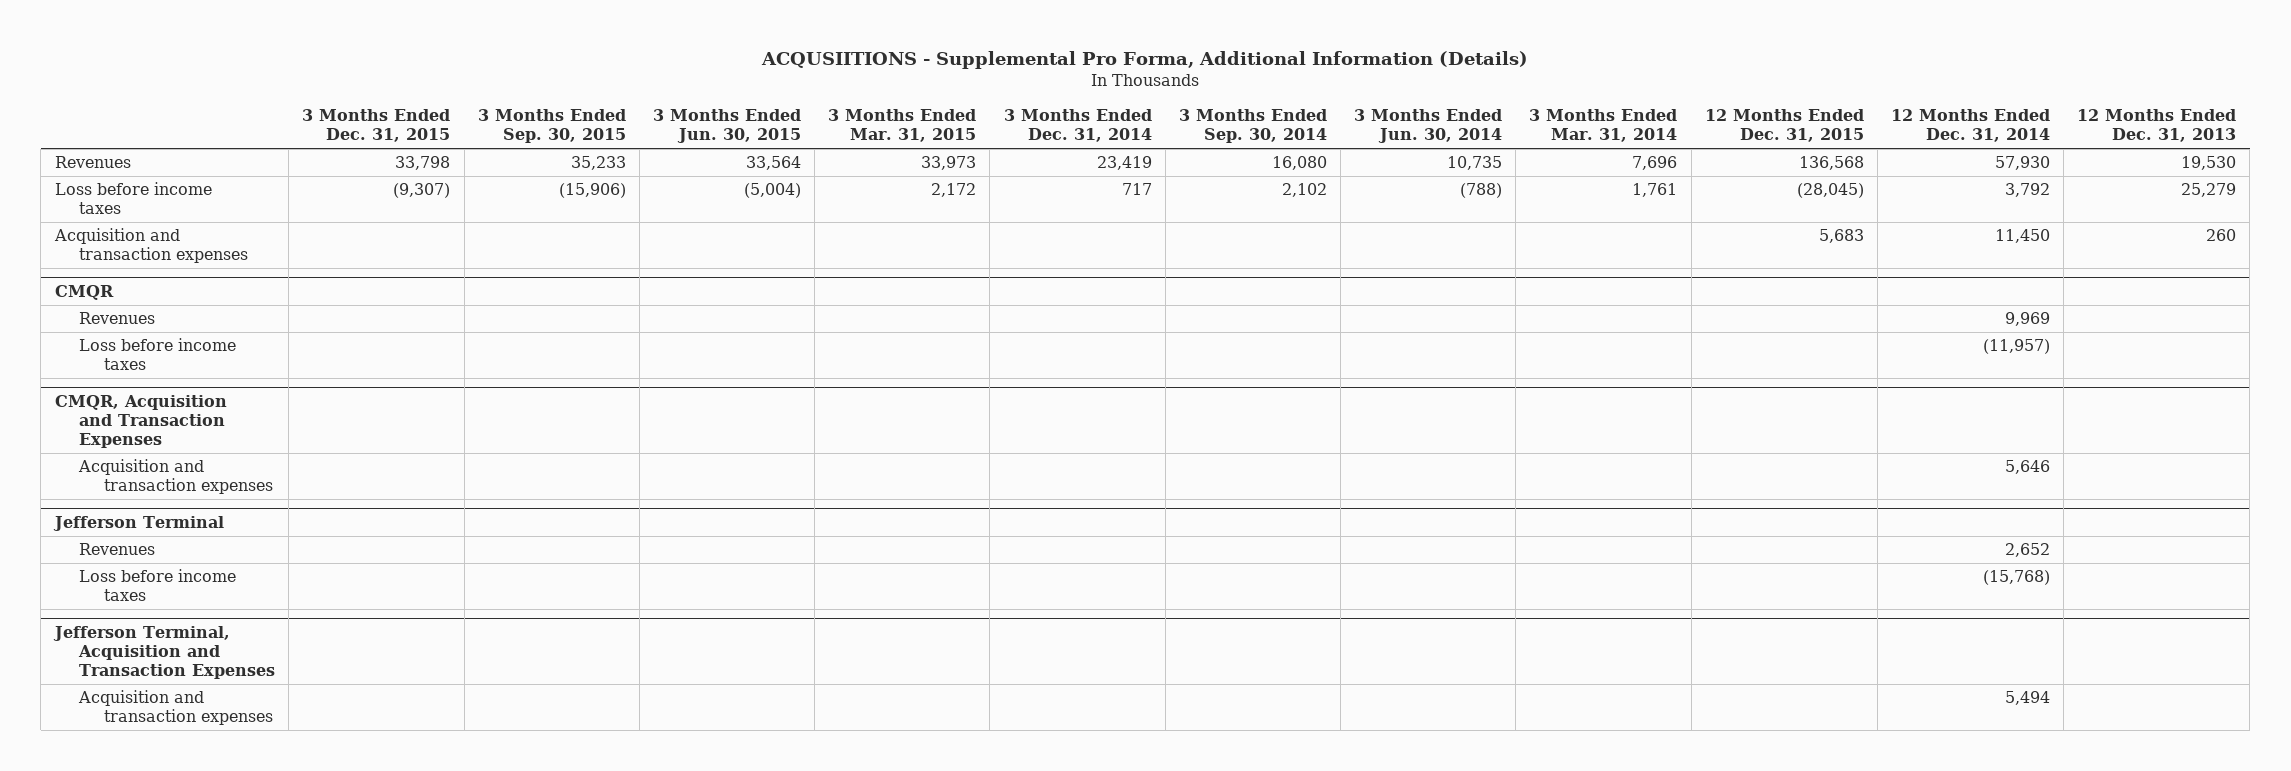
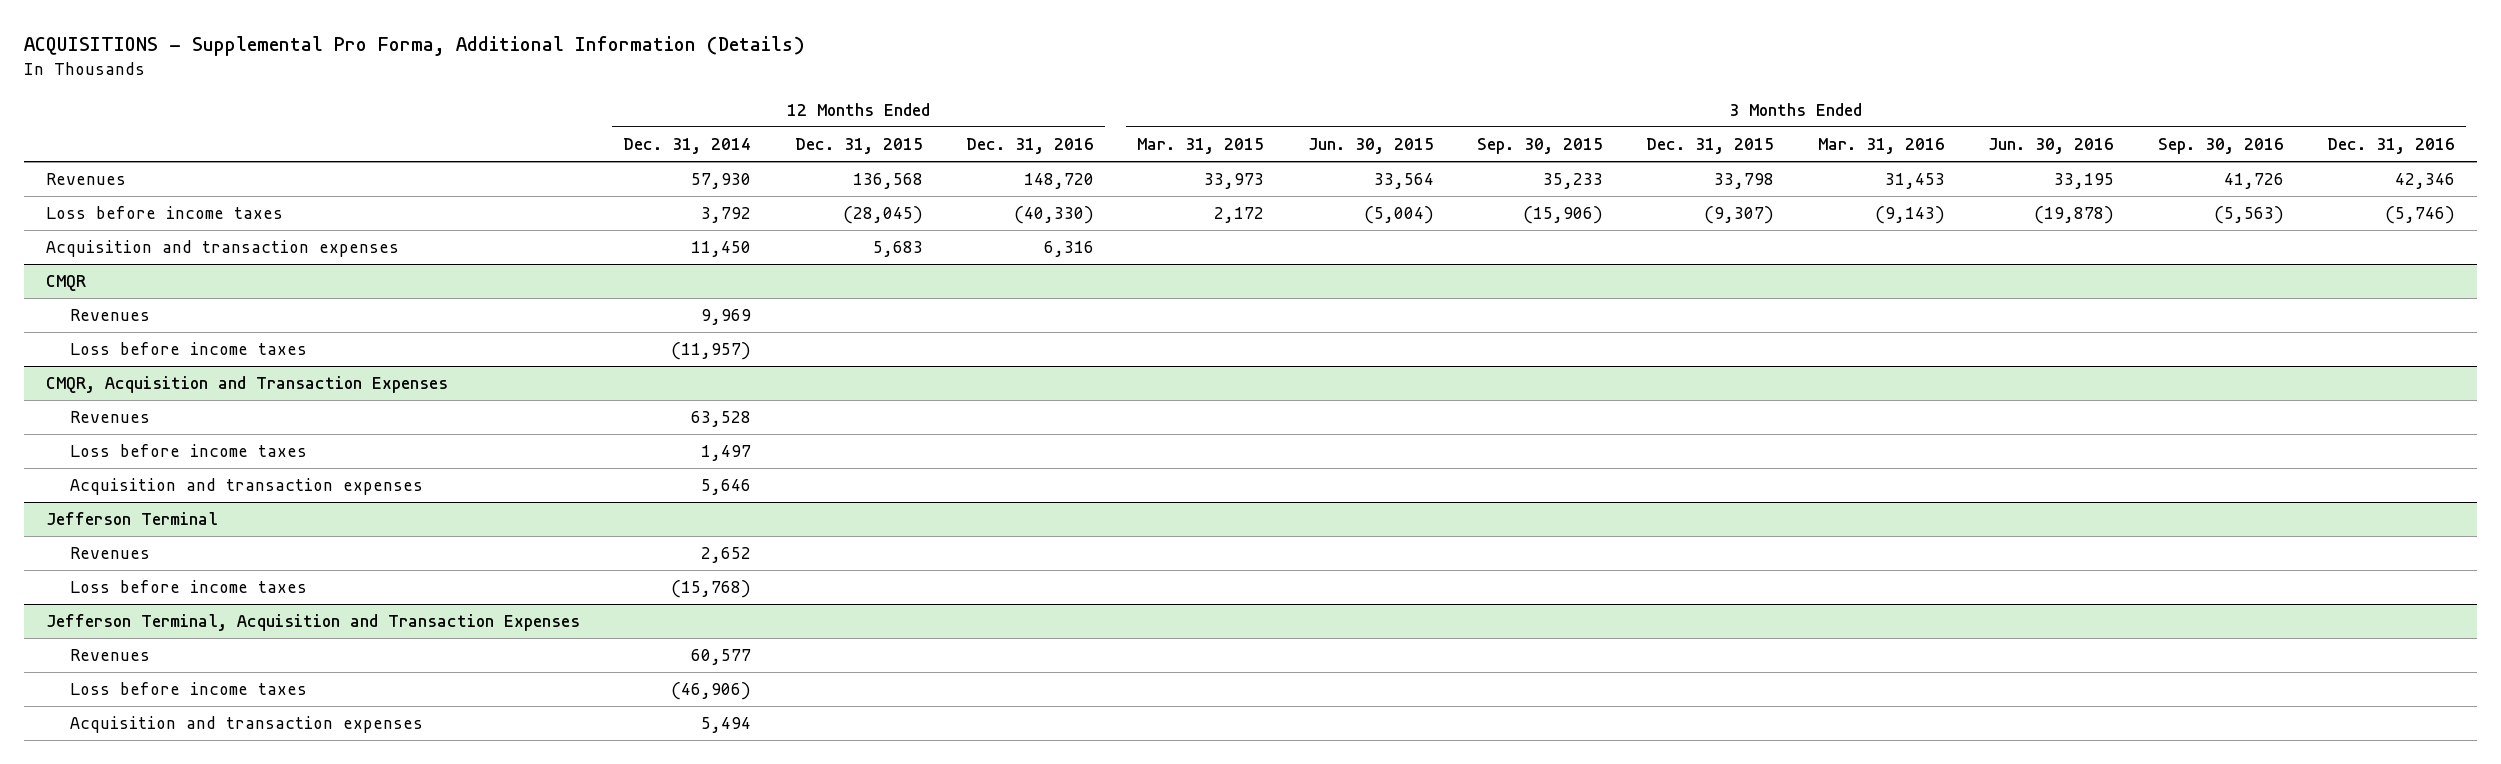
[761,51,1529,70] ACQUSIITIONS - Supplemental Pro Forma, Additional Information (Details) -> [24,36,806,57] ACQUISITIONS - Supplemental Pro Forma, Additional Information (Details)
[1003,109,1152,143] 3 Months Ended Dec. 31, 2014 -> none
[1178,109,1327,144] 3 Months Ended Sep. 30, 2014 -> none
[1354,109,1503,144] 3 Months Ended Jun. 30, 2014 -> none
[1529,109,1678,143] 3 Months Ended Mar. 31, 2014 -> none
[2077,109,2237,143] 12 Months Ended Dec. 31, 2013 -> none
none -> [965,138,1094,155] Dec. 31, 2016
none -> [1817,138,1945,155] Mar. 31, 2016
none -> [1988,138,2115,155] Jun. 30, 2016
none -> [2157,138,2284,155] Sep. 30, 2016
none -> [2326,138,2455,155] Dec. 31, 2016
none -> [70,411,151,424] Revenues
none -> [70,444,308,458] Loss before income taxes
none -> [70,649,151,662] Revenues
none -> [70,682,308,696] Loss before income taxes

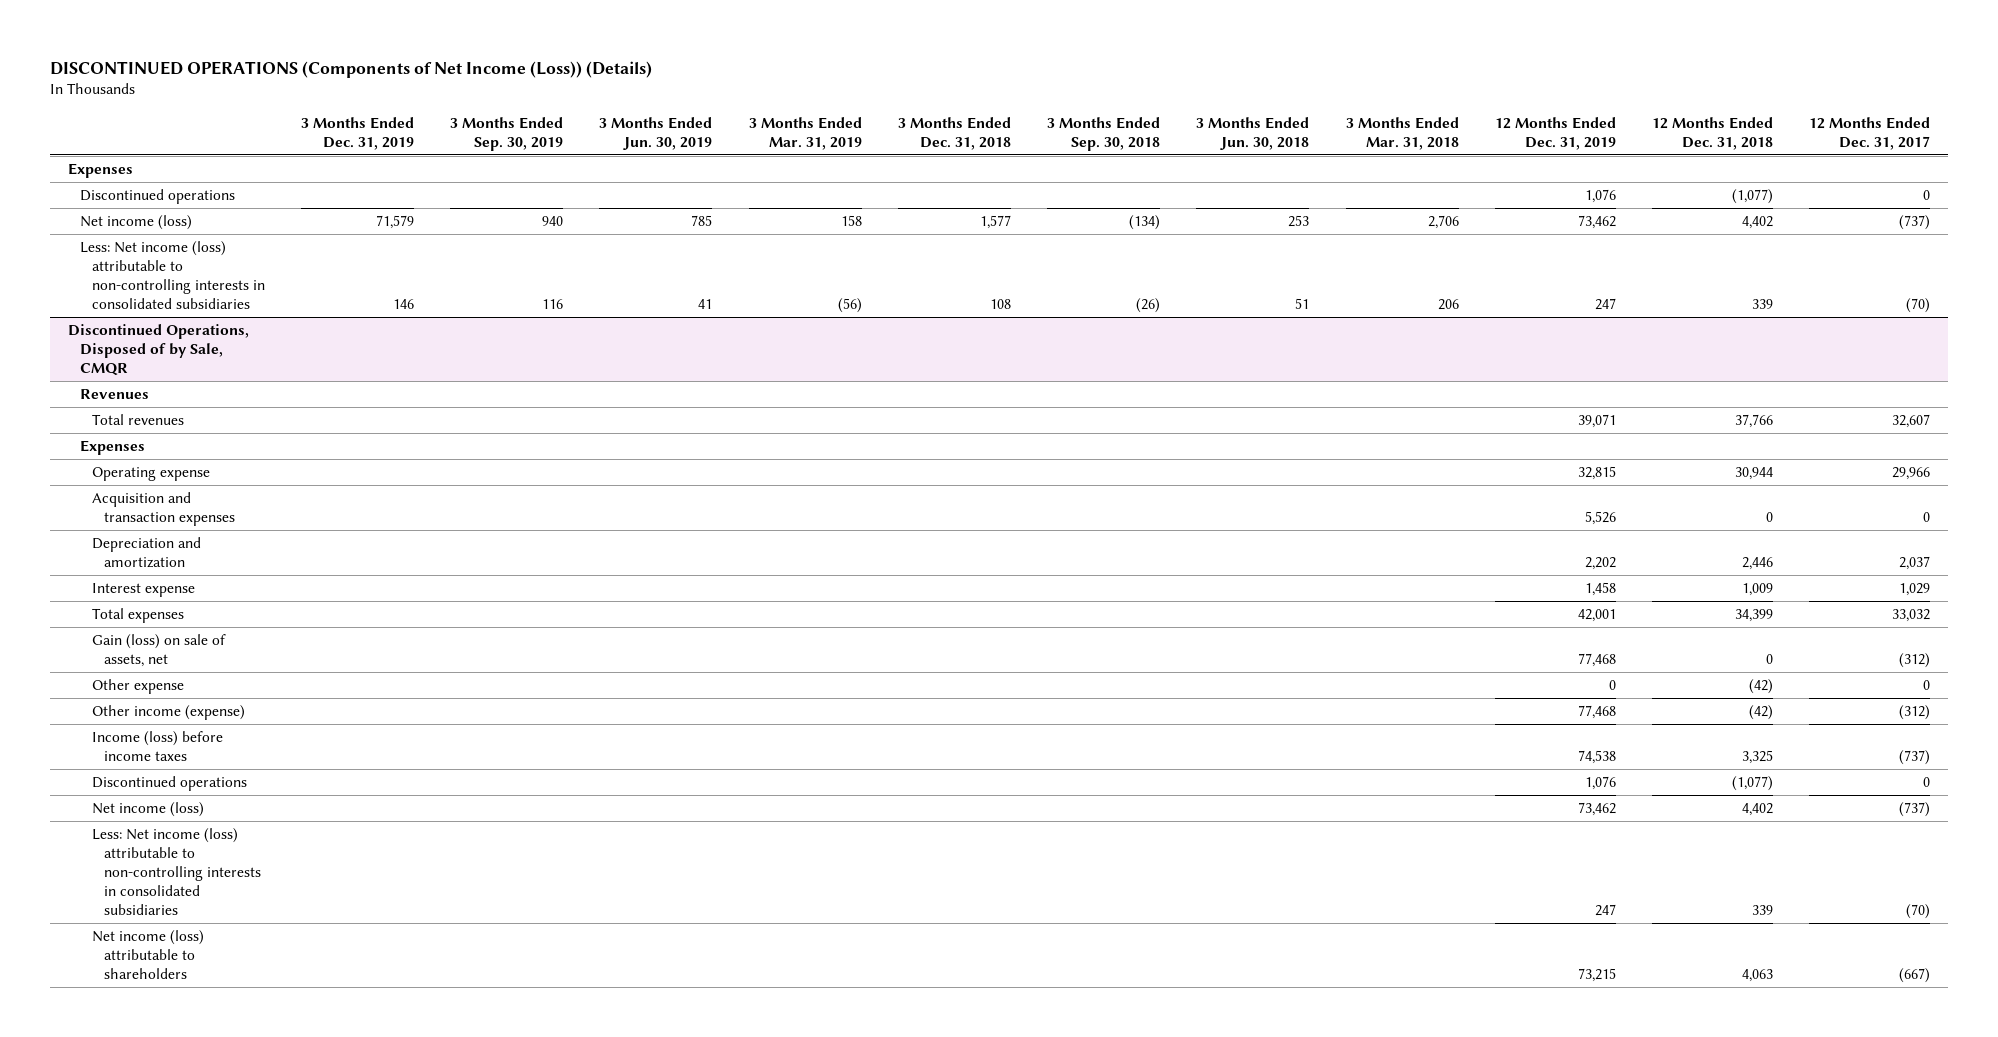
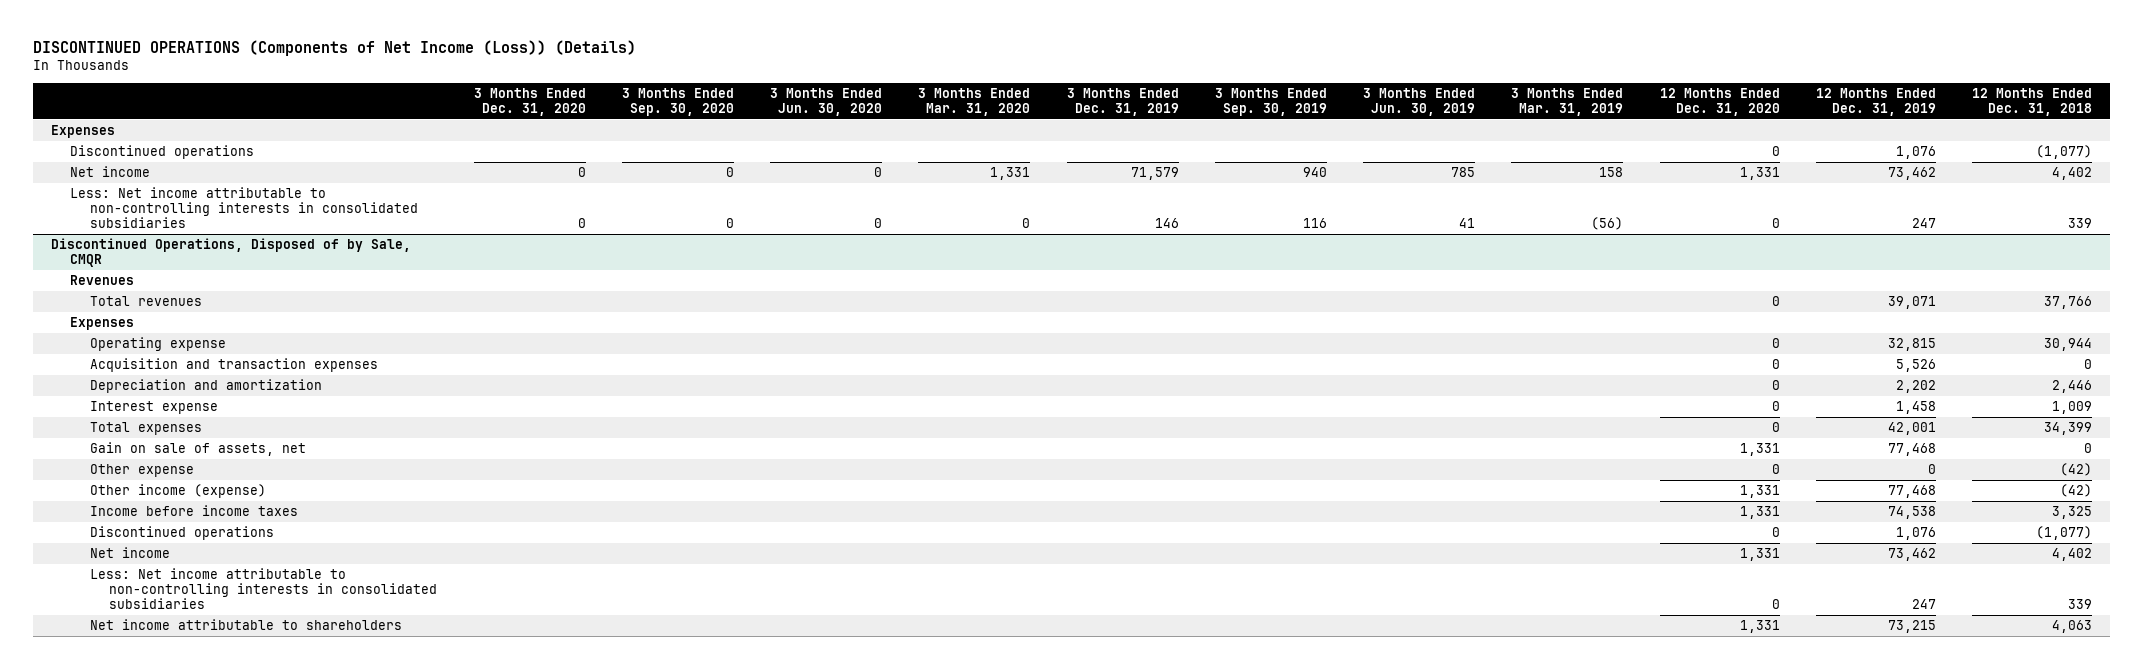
[897,116,1011,150] 3 Months Ended Dec. 31, 2018 -> none
[1047,116,1161,151] 3 Months Ended Sep. 30, 2018 -> none
[1196,116,1310,150] 3 Months Ended Jun. 30, 2018 -> none
[1345,116,1459,150] 3 Months Ended Mar. 31, 2018 -> none
[1809,116,1931,150] 12 Months Ended Dec. 31, 2017 -> none
none -> [473,88,586,116] 3 Months Ended Dec. 31, 2020
none -> [621,88,734,116] 3 Months Ended Sep. 30, 2020
none -> [770,88,883,116] 3 Months Ended Jun. 30, 2020
none -> [918,88,1031,116] 3 Months Ended Mar. 31, 2020
none -> [1659,88,1780,116] 12 Months Ended Dec. 31, 2020
[79,215,192,231] Net income (loss) -> [70,166,151,178] Net income
[79,241,265,309] Less: Net income (loss) attributable to non-controlling interests in consolidated subsidiaries -> [70,187,418,228] Less: Net income attributable to non-controlling interests in consolidated subsidiaries
[91,634,226,667] Gain (loss) on sale of assets, net -> [89,442,306,457] Gain on sale of assets, net
[91,731,223,761] Income (loss) before income taxes -> [89,505,298,517] Income before income taxes
[91,802,204,818] Net income (loss) -> [89,547,170,559] Net income
[91,828,261,915] Less: Net income (loss) attributable to non-controlling interests in consolidated subsidiaries -> [89,568,438,609] Less: Net income attributable to non-controlling interests in consolidated subsidiaries
[91,930,204,979] Net income (loss) attributable to shareholders -> [89,619,402,631] Net income attributable to shareholders

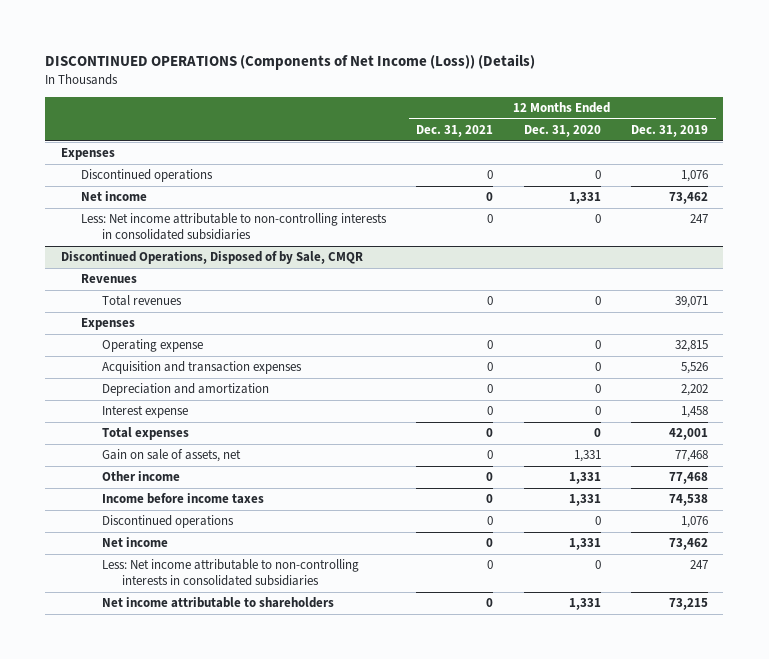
[473,88,586,116] 3 Months Ended Dec. 31, 2020 -> none
[621,88,734,116] 3 Months Ended Sep. 30, 2020 -> none
[770,88,883,116] 3 Months Ended Jun. 30, 2020 -> none
[918,88,1031,116] 3 Months Ended Mar. 31, 2020 -> none
[1066,88,1179,116] 3 Months Ended Dec. 31, 2019 -> none
[1214,88,1327,116] 3 Months Ended Sep. 30, 2019 -> none
[1363,88,1476,116] 3 Months Ended Jun. 30, 2019 -> none
[1511,88,1624,116] 3 Months Ended Mar. 31, 2019 -> none
[1971,88,2092,116] 12 Months Ended Dec. 31, 2018 -> none
none -> [416,125,494,138] Dec. 31, 2021
[89,464,194,478] Other expense -> none
[89,484,266,499] Other income (expense) -> [101,471,180,482] Other income

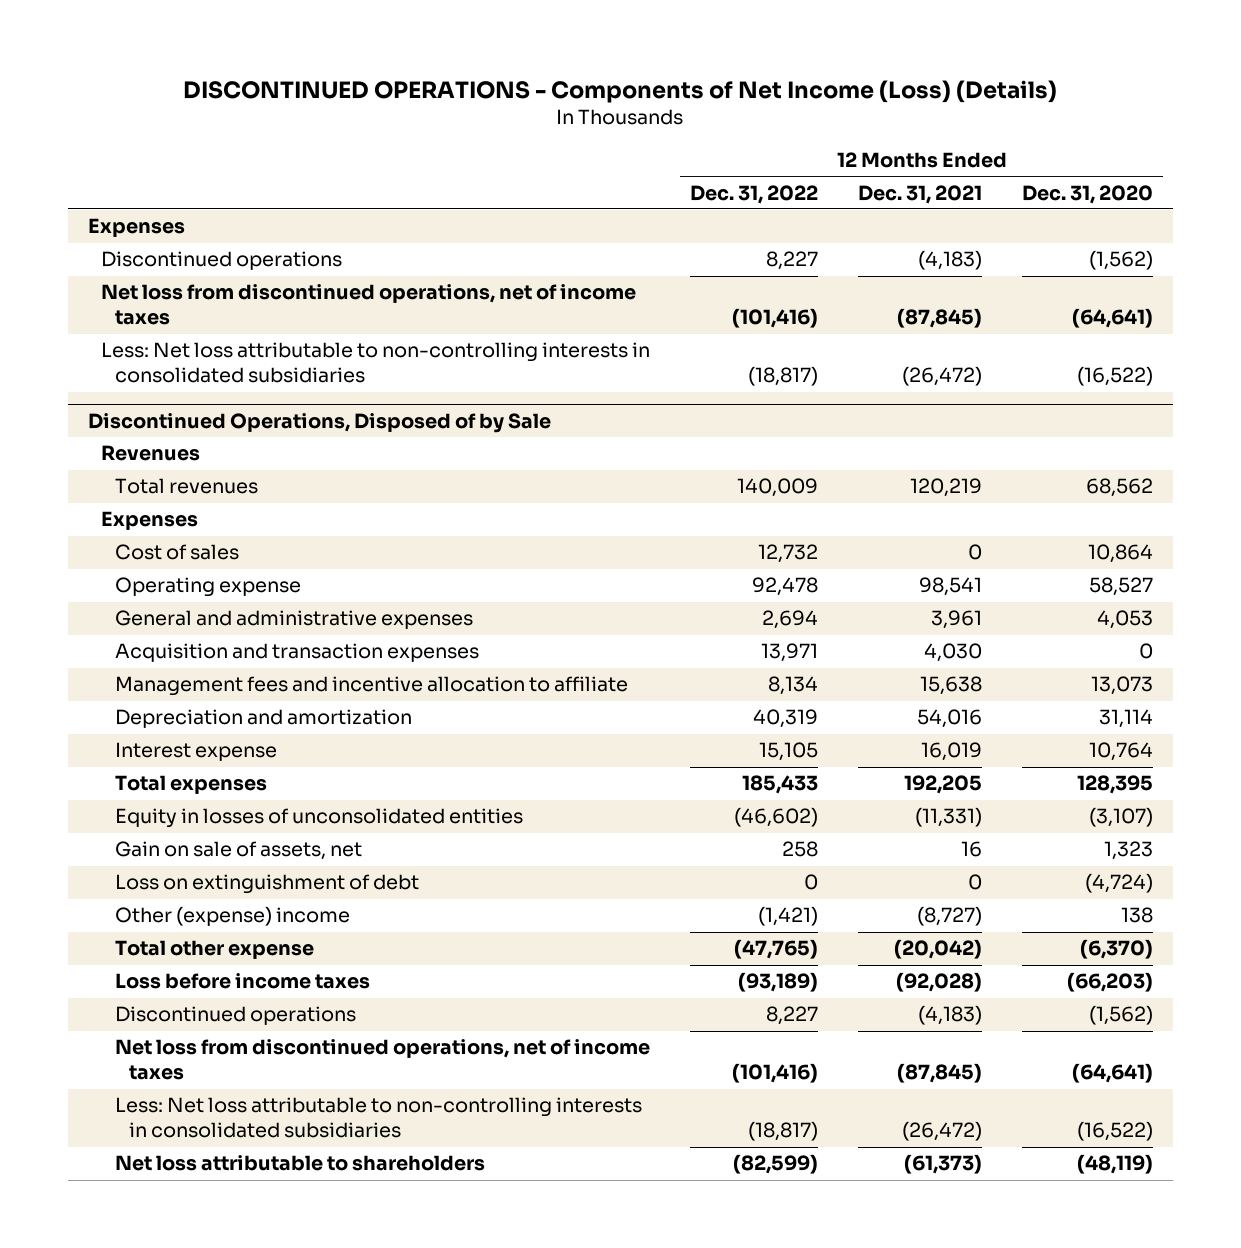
[45,53,536,70] DISCONTINUED OPERATIONS (Components of Net Income (Loss)) (Details) -> [183,79,1058,103] DISCONTINUED OPERATIONS - Components of Net Income (Loss) (Details)
[631,125,709,138] Dec. 31, 2019 -> none
none -> [690,184,819,204] Dec. 31, 2022
[487,170,494,180] 0 -> [918,250,983,271] (4,183)
[594,170,601,180] 0 -> [1089,250,1154,271] (1,562)
[81,191,148,202] Net income -> [101,284,637,326] Net loss from discontinued operations, net of income taxes
[486,192,494,202] 0 -> [897,308,983,329] (87,845)
[568,192,601,205] 1,331 -> [1072,308,1154,329] (64,641)
[81,213,388,241] Less: Net income attributable to non-controlling interests in consolidated subsidiaries -> [101,342,651,384] Less: Net loss attributable to non-controlling interests in consolidated subsidiaries
[487,214,494,224] 0 -> [902,366,983,387] (26,472)
[594,214,601,224] 0 -> [1077,366,1154,387] (16,522)
[60,251,363,265] Discontinued Operations, Disposed of by Sale, CMQR -> [87,412,551,433] Discontinued Operations, Disposed of by Sale
[487,296,494,306] 0 -> [910,478,983,498] 120,219
[594,296,601,306] 0 -> [1086,478,1154,498] 68,562
none -> [115,544,240,561] Cost of sales
[487,340,494,350] 0 -> [919,577,983,597] 98,541
[594,340,601,350] 0 -> [1089,577,1154,597] 58,527
none -> [115,610,474,630] General and administrative expenses
[487,362,494,372] 0 -> [924,643,983,663] 4,030
none -> [115,676,629,697] Management fees and incentive allocation to affiliate
[487,384,494,394] 0 -> [917,709,983,729] 54,016
[594,384,601,394] 0 -> [1099,709,1154,729] 31,114
[487,406,494,416] 0 -> [921,742,983,762] 16,019
[594,406,601,416] 0 -> [1089,742,1154,762] 10,764
[486,428,494,438] 0 -> [904,775,983,795] 192,205
[593,428,601,438] 0 -> [1077,775,1154,795] 128,395
none -> [115,808,524,829] Equity in losses of unconsolidated entities
[487,450,494,460] 0 -> [961,841,983,858] 16
[573,450,601,463] 1,331 -> [1104,841,1154,861] 1,323
none -> [115,874,420,895] Loss on extinguishment of debt
[101,471,180,482] Other income -> [115,906,351,927] Other (expense) income
[486,472,494,482] 0 -> [917,906,983,927] (8,727)
[568,472,601,485] 1,331 -> [1121,907,1154,924] 138
none -> [115,940,315,960] Total other expense
[101,493,264,505] Income before income taxes -> [115,973,371,990] Loss before income taxes
[486,494,494,504] 0 -> [896,972,983,993] (92,028)
[568,494,601,507] 1,331 -> [1067,972,1154,993] (66,203)
[487,516,494,526] 0 -> [918,1005,983,1026] (4,183)
[594,516,601,526] 0 -> [1089,1005,1154,1026] (1,562)
[101,537,168,548] Net income -> [115,1039,651,1081] Net loss from discontinued operations, net of income taxes
[486,538,494,548] 0 -> [897,1063,983,1084] (87,845)
[568,538,601,551] 1,331 -> [1072,1063,1154,1084] (64,641)
[101,559,359,587] Less: Net income attributable to non-controlling interests in consolidated subsidiaries -> [115,1097,643,1139] Less: Net loss attributable to non-controlling interests in consolidated subsidiaries
[487,560,494,570] 0 -> [902,1121,983,1142] (26,472)
[594,560,601,570] 0 -> [1077,1121,1154,1142] (16,522)
[101,597,334,609] Net income attributable to shareholders -> [115,1155,486,1172] Net loss attributable to shareholders
[486,598,494,608] 0 -> [904,1154,983,1175] (61,373)
[568,598,601,611] 1,331 -> [1077,1154,1154,1175] (48,119)

